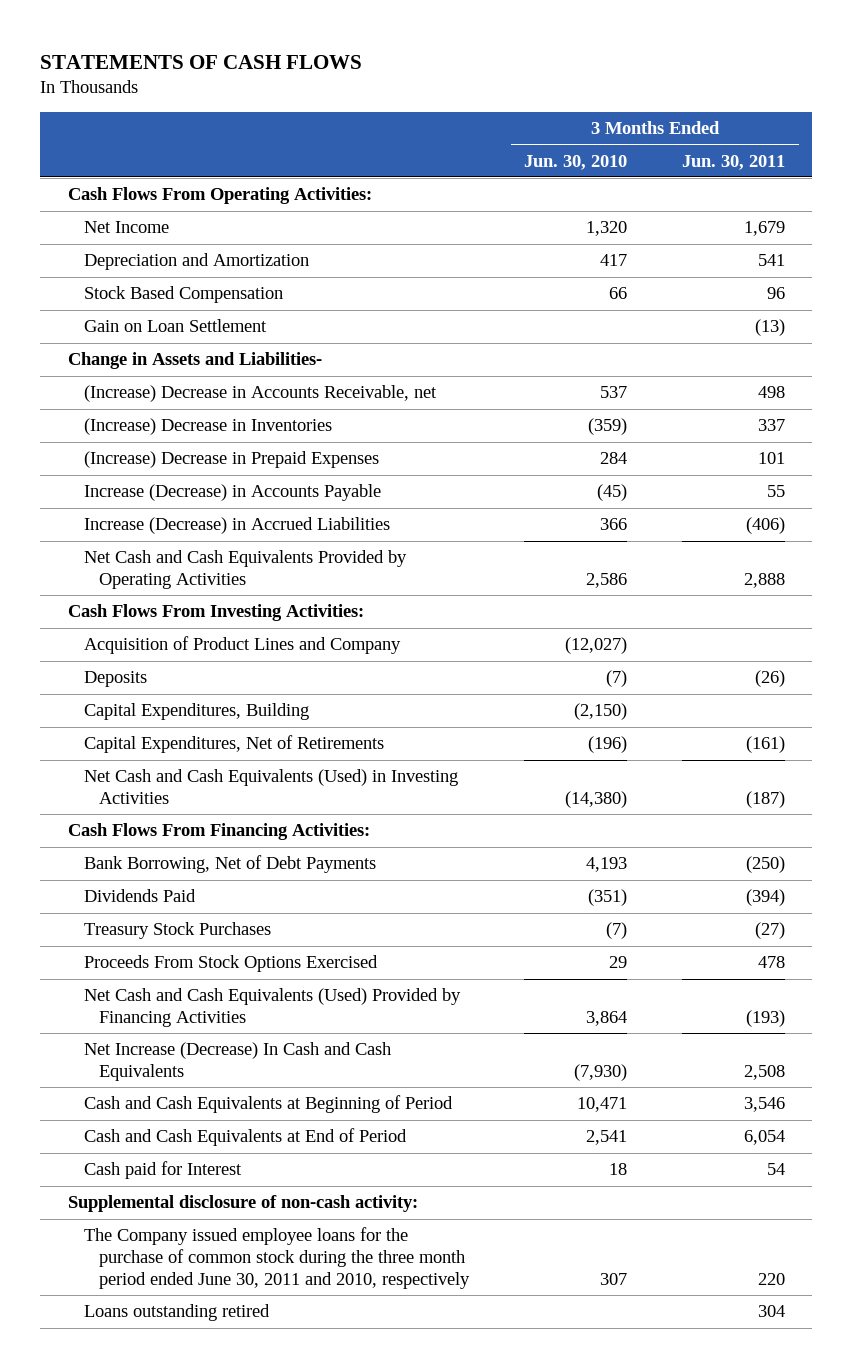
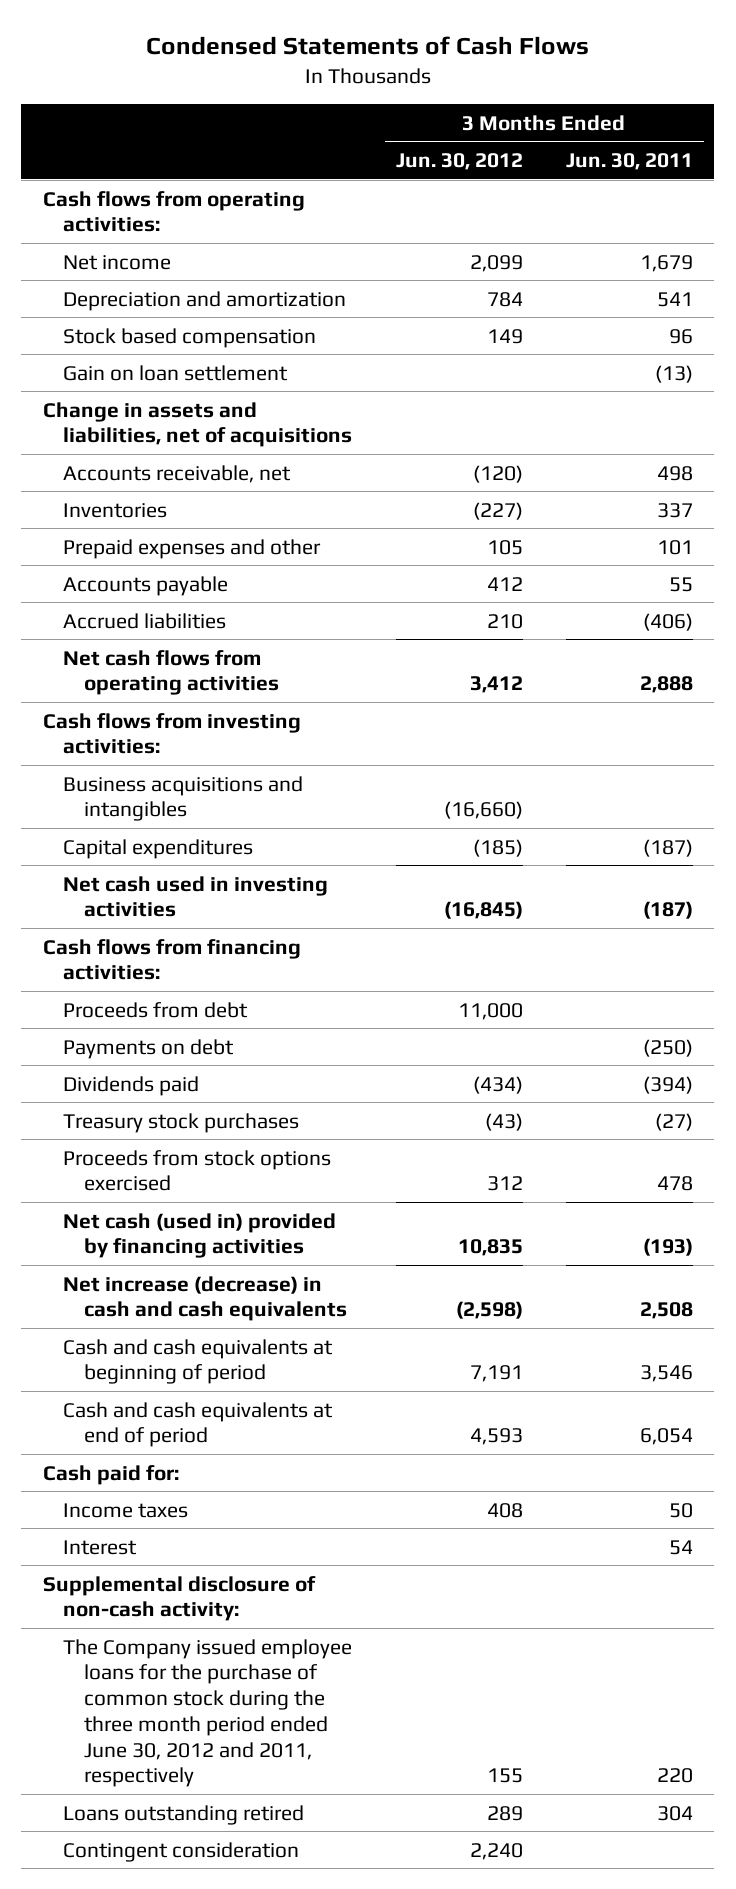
[40,54,363,69] STATEMENTS OF CASH FLOWS -> [145,36,589,56] Condensed Statements of Cash Flows
[524,154,628,170] Jun. 30, 2010 -> none
none -> [395,153,523,171] Jun. 30, 2012
[83,671,147,688] Deposits -> none
[83,703,309,721] Capital Expenditures, Building -> none
[83,855,376,874] Bank Borrowing, Net of Debt Payments -> none
[67,187,372,205] Cash Flows From Operating Activities: -> [42,190,305,233] Cash flows from operating activities:
[83,221,169,234] Net Income -> [63,254,172,270] Net income
[83,253,309,271] Depreciation and Amortization -> [63,290,347,311] Depreciation and amortization
[83,286,283,304] Stock Based Compensation -> [63,327,317,348] Stock based compensation
[83,319,267,333] Gain on Loan Settlement -> [63,364,289,381] Gain on loan settlement
[67,352,322,370] Change in Assets and Liabilities- -> [42,401,353,448] Change in assets and liabilities, net of acquisitions
[83,385,437,403] (Increase) Decrease in Accounts Receivable, net -> [63,464,292,483] Accounts receivable, net
[83,418,332,436] (Increase) Decrease in Inventories -> [63,502,168,518] Inventories
[83,451,379,469] (Increase) Decrease in Prepaid Expenses -> [63,538,322,559] Prepaid expenses and other
[83,484,381,502] Increase (Decrease) in Accounts Payable -> [63,575,229,596] Accounts payable
[83,517,390,535] Increase (Decrease) in Accrued Liabilities -> [63,612,227,629] Accrued liabilities
[83,550,407,589] Net Cash and Cash Equivalents Provided by Operating Activities -> [63,649,279,696] Net cash flows from operating activities
[67,604,364,622] Cash Flows From Investing Activities: -> [42,712,301,755] Cash flows from investing activities:
[83,636,401,655] Acquisition of Product Lines and Company -> [63,775,304,822] Business acquisitions and intangibles
[83,735,384,754] Capital Expenditures, Net of Retirements -> [63,838,254,859] Capital expenditures
[745,736,785,754] (161) -> [642,838,693,857] (187)
[83,769,458,804] Net Cash and Cash Equivalents (Used) in Investing Activities -> [63,875,329,918] Net cash used in investing activities
[67,823,370,841] Cash Flows From Financing Activities: -> [42,938,301,981] Cash flows from financing activities:
none -> [63,1001,249,1018] Proceeds from debt
none -> [63,1038,235,1059] Payments on debt
[83,889,196,903] Dividends Paid -> [63,1075,200,1096] Dividends paid
[83,922,271,940] Treasury Stock Purchases -> [63,1112,300,1133] Treasury stock purchases
[83,955,378,973] Proceeds From Stock Options Exercised -> [63,1149,332,1192] Proceeds from stock options exercised
[83,988,461,1027] Net Cash and Cash Equivalents (Used) Provided by Financing Activities -> [63,1212,337,1259] Net cash (used in) provided by financing activities
[83,1042,391,1081] Net Increase (Decrease) In Cash and Cash Equivalents -> [63,1275,347,1322] Net increase (decrease) in cash and cash equivalents
[83,1095,453,1114] Cash and Cash Equivalents at Beginning of Period -> [63,1338,334,1385] Cash and cash equivalents at beginning of period
[83,1128,407,1147] Cash and Cash Equivalents at End of Period -> [63,1401,334,1448] Cash and cash equivalents at end of period
none -> [42,1464,179,1485] Cash paid for:
none -> [63,1502,189,1518] Income taxes
[83,1161,242,1180] Cash paid for Interest -> [63,1539,138,1555] Interest
[83,1227,471,1289] The Company issued employee loans for the purchase of common stock during the three month period ended June 30, 2011 and 2010, respectively -> [63,1638,353,1788] The Company issued employee loans for the purchase of common stock during the three month period ended June 30, 2012 and 2011, respectively
none -> [63,1841,300,1862] Contingent consideration

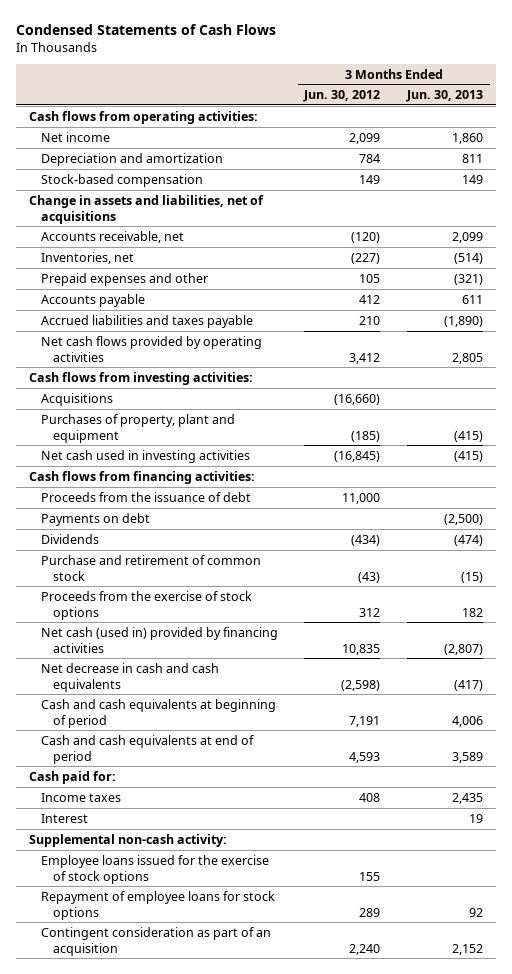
[565,153,693,171] Jun. 30, 2011 -> none
none -> [406,90,484,103] Jun. 30, 2013
[63,364,289,381] Gain on loan settlement -> none
[63,327,317,348] Stock based compensation -> [40,173,203,187] Stock-based compensation
[63,502,168,518] Inventories -> [40,251,134,264] Inventories, net
[63,612,227,629] Accrued liabilities -> [40,314,253,328] Accrued liabilities and taxes payable
[63,649,279,696] Net cash flows from operating activities -> [40,335,262,362] Net cash flows provided by operating activities
[63,775,304,822] Business acquisitions and intangibles -> [40,392,113,406] Acquisitions
[63,838,254,859] Capital expenditures -> [40,413,235,443] Purchases of property, plant and equipment
[63,1001,249,1018] Proceeds from debt -> [40,491,251,502] Proceeds from the issuance of debt
[63,1075,200,1096] Dividends paid -> [40,533,99,544] Dividends
[63,1112,300,1133] Treasury stock purchases -> [40,554,261,581] Purchase and retirement of common stock
[63,1149,332,1192] Proceeds from stock options exercised -> [40,590,252,620] Proceeds from the exercise of stock options
[63,1275,347,1322] Net increase (decrease) in cash and cash equivalents -> [40,662,219,692] Net decrease in cash and cash equivalents
[42,1575,316,1622] Supplemental disclosure of non-cash activity: -> [29,833,228,847] Supplemental non-cash activity:
[63,1638,353,1788] The Company issued employee loans for the purchase of common stock during the three month period ended June 30, 2012 and 2011, respectively -> [40,854,269,884] Employee loans issued for the exercise of stock options
[63,1804,305,1825] Loans outstanding retired -> [40,890,275,920] Repayment of employee loans for stock options
[63,1841,300,1862] Contingent consideration -> [40,926,271,956] Contingent consideration as part of an acquisition

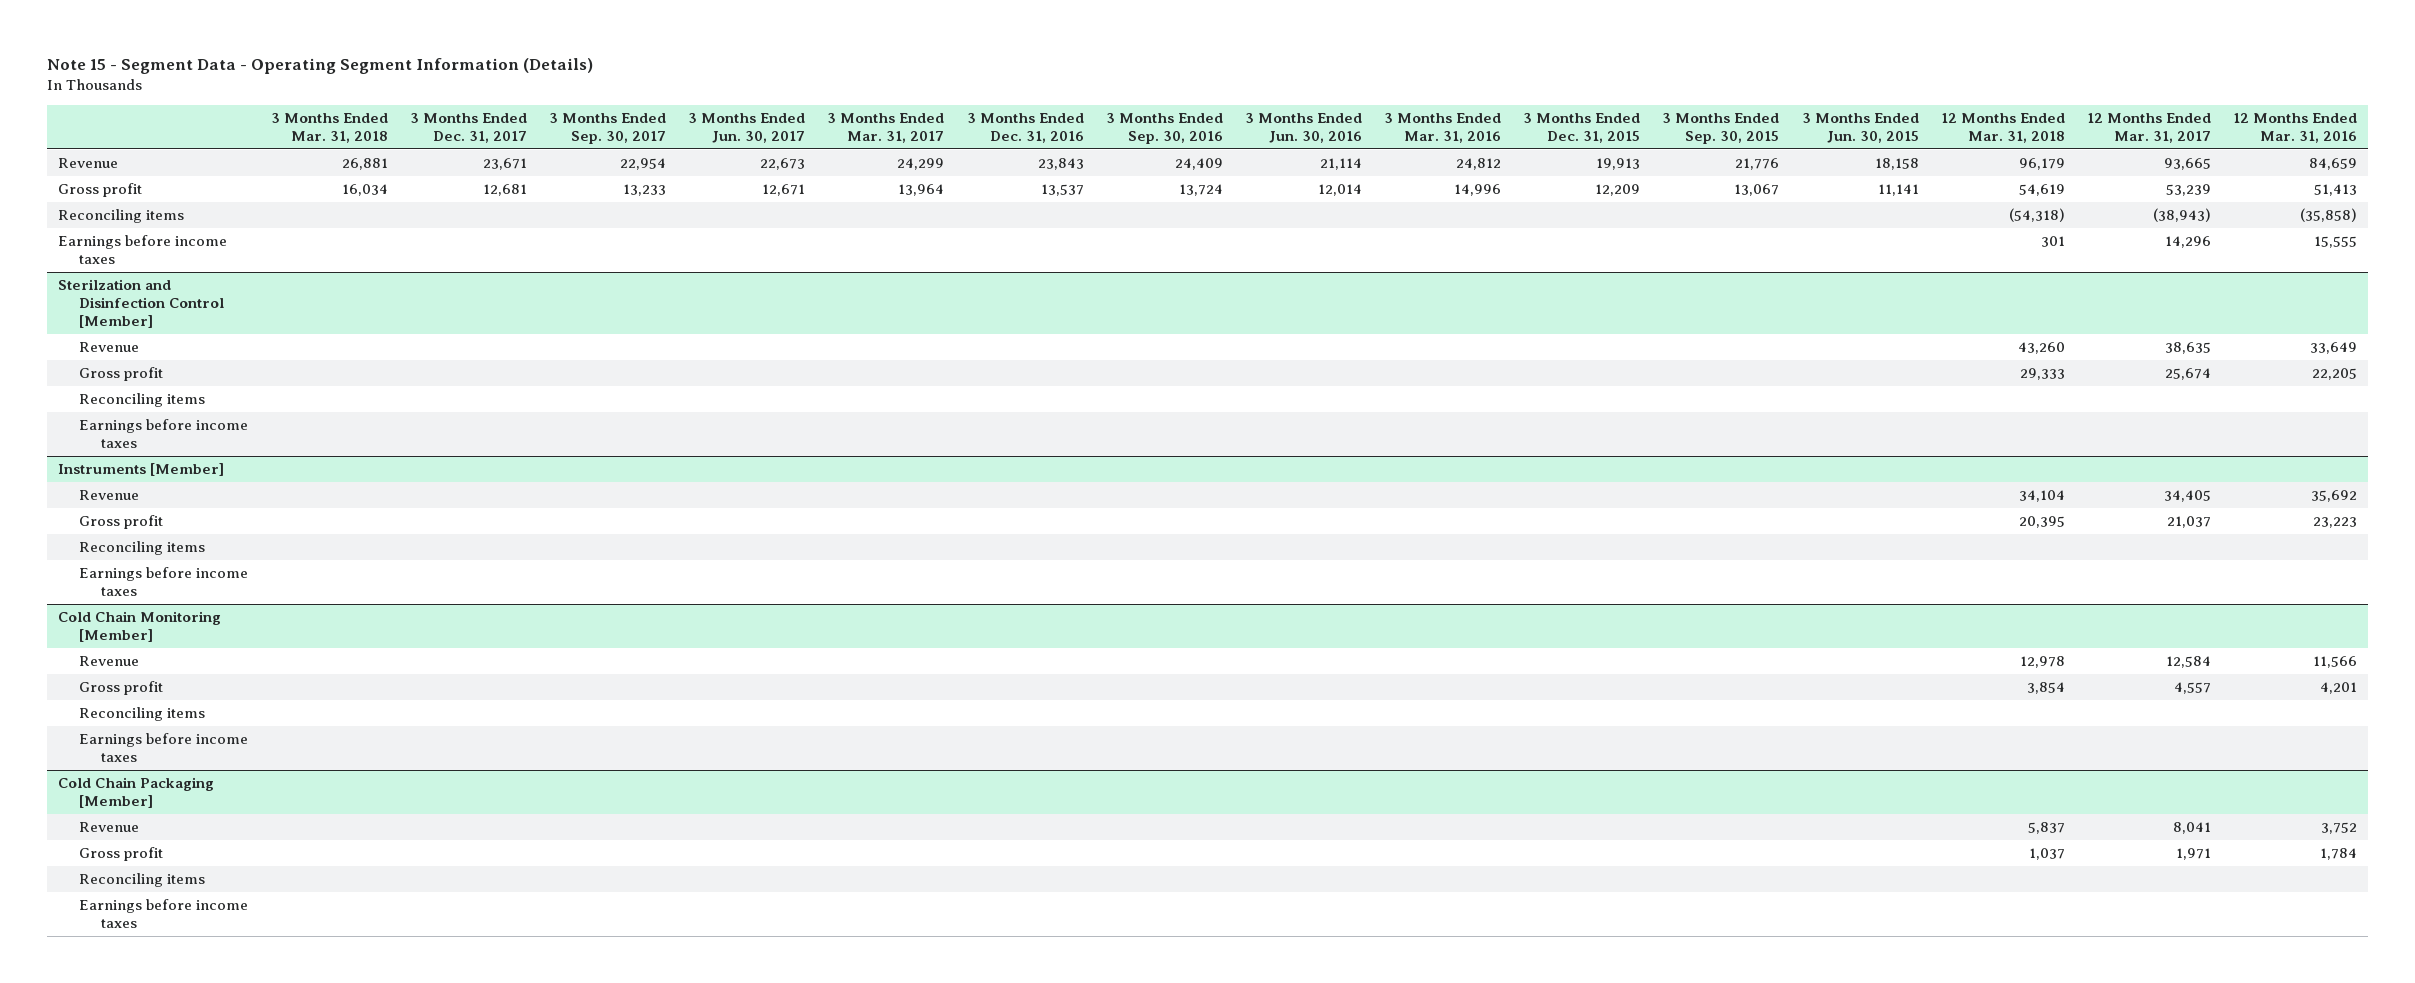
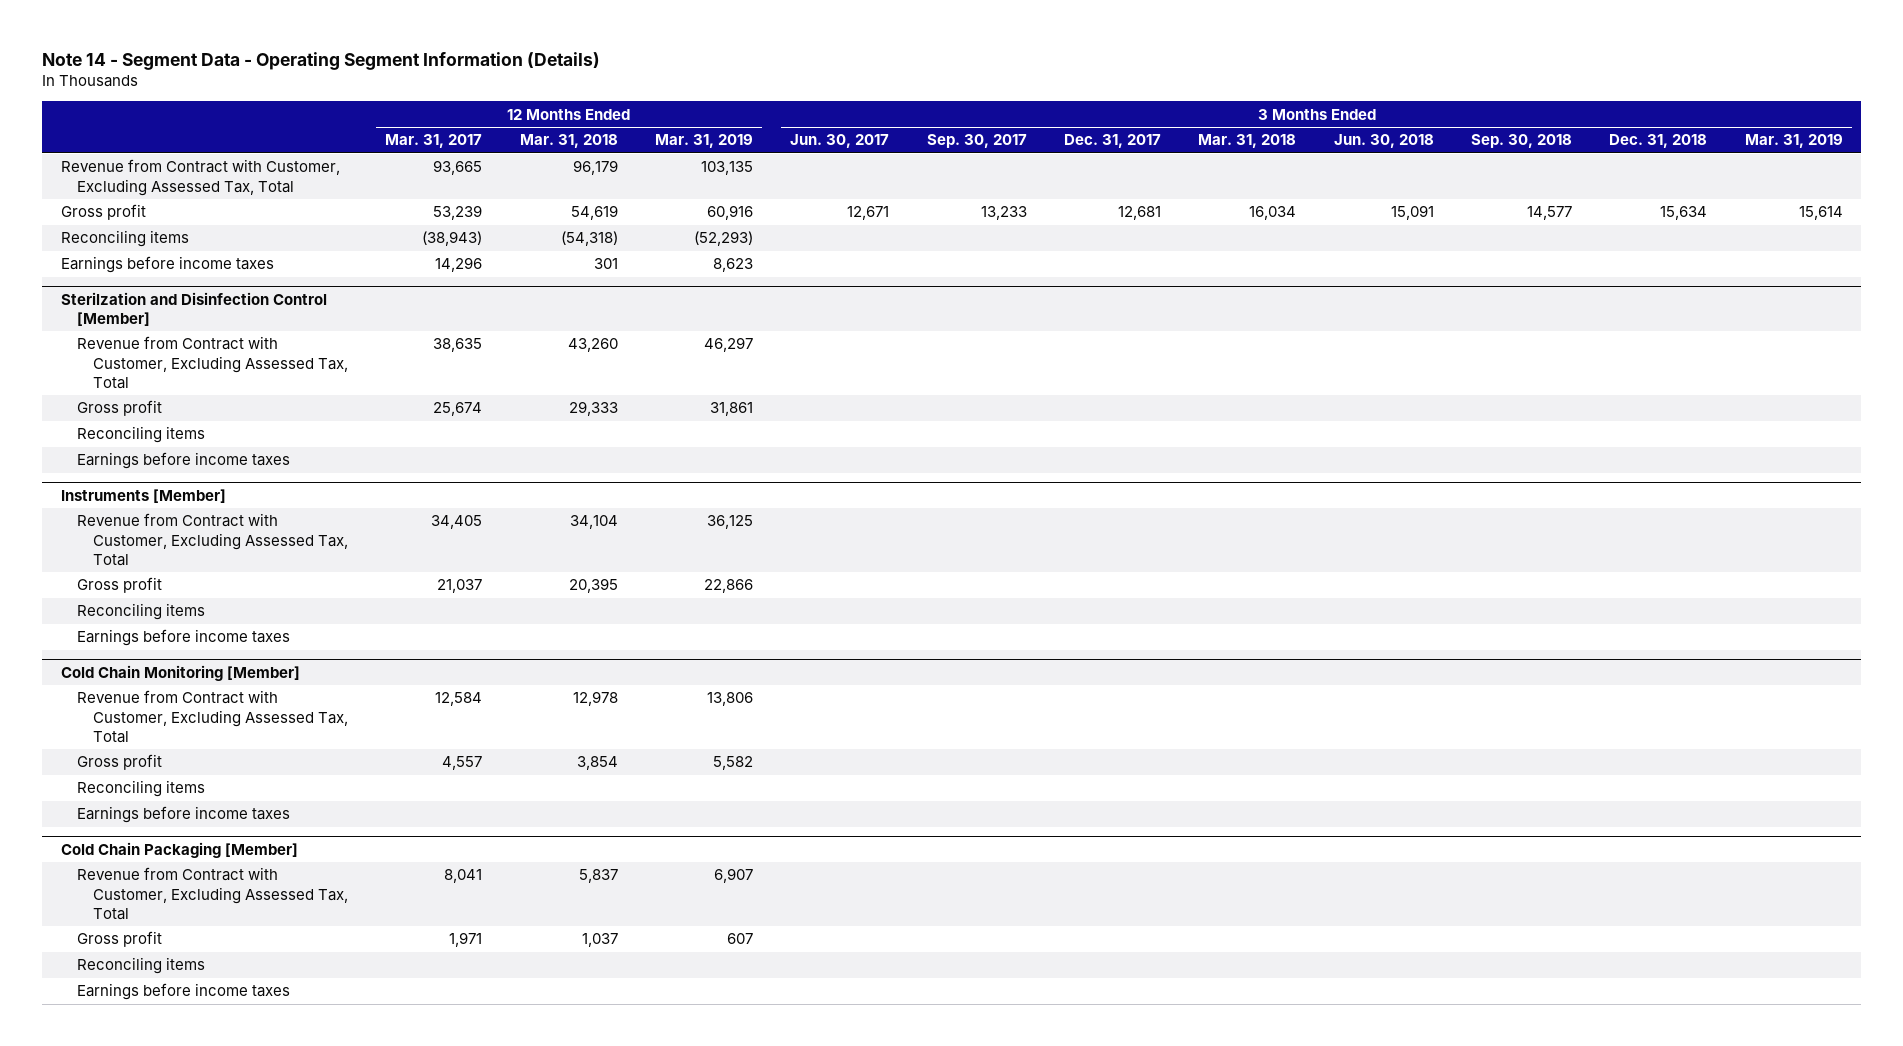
[47,58,594,75] Note 15 - Segment Data - Operating Segment Information (Details) -> [42,51,601,70] Note 14 - Segment Data - Operating Segment Information (Details)
[827,113,945,143] 3 Months Ended Mar. 31, 2017 -> none
[966,113,1084,143] 3 Months Ended Dec. 31, 2016 -> none
[1105,113,1223,144] 3 Months Ended Sep. 30, 2016 -> none
[1244,113,1362,143] 3 Months Ended Jun. 30, 2016 -> none
[1384,113,1502,143] 3 Months Ended Mar. 31, 2016 -> none
[1523,113,1641,143] 3 Months Ended Dec. 31, 2015 -> none
[1662,113,1780,144] 3 Months Ended Sep. 30, 2015 -> none
[1801,113,1919,143] 3 Months Ended Jun. 30, 2015 -> none
[2233,113,2358,143] 12 Months Ended Mar. 31, 2016 -> none
none -> [655,134,754,149] Mar. 31, 2019
none -> [1333,134,1434,149] Jun. 30, 2018
none -> [1471,134,1573,149] Sep. 30, 2018
none -> [1609,134,1708,149] Dec. 31, 2018
none -> [1744,134,1843,149] Mar. 31, 2019
[58,158,119,169] Revenue -> none
none -> [60,159,340,196] Revenue from Contract with Customer, Excluding Assessed Tax, Total
[79,342,140,353] Revenue -> [76,336,349,389] Revenue from Contract with Customer, Excluding Assessed Tax, Total
[79,490,140,501] Revenue -> [76,513,349,566] Revenue from Contract with Customer, Excluding Assessed Tax, Total
[79,656,140,667] Revenue -> [76,690,349,743] Revenue from Contract with Customer, Excluding Assessed Tax, Total
[79,822,140,833] Revenue -> [76,867,349,920] Revenue from Contract with Customer, Excluding Assessed Tax, Total

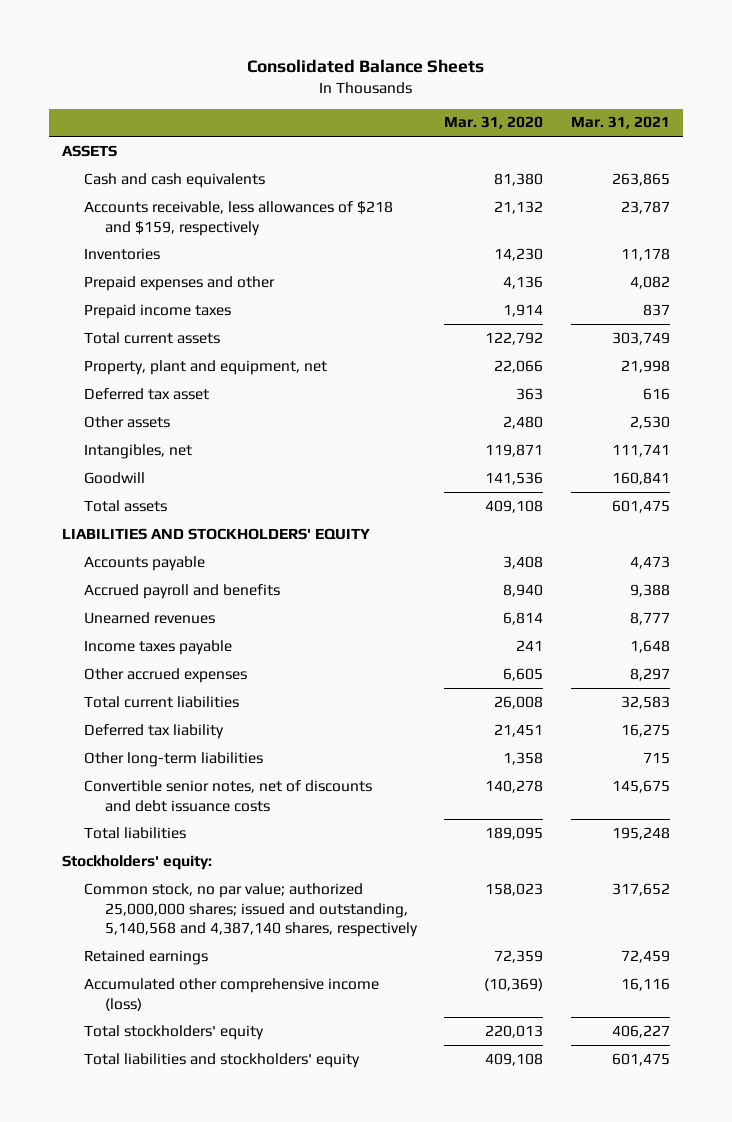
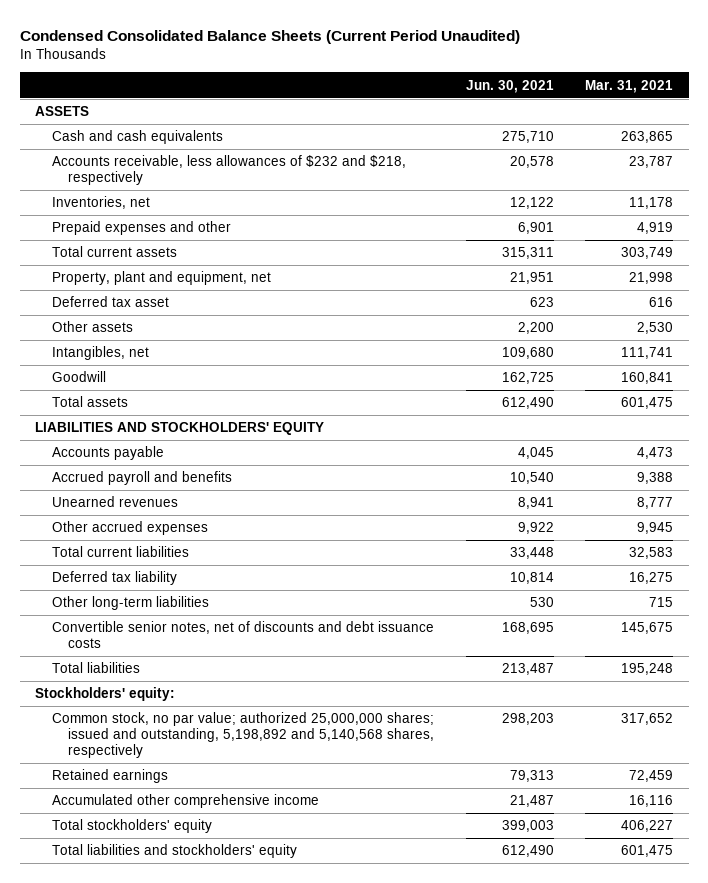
[246,59,484,74] Consolidated Balance Sheets -> [19,29,520,44] Condensed Consolidated Balance Sheets (Current Period Unaudited)
[444,116,544,130] Mar. 31, 2020 -> none
none -> [465,79,554,93] Jun. 30, 2021
[83,303,231,319] Prepaid income taxes -> none
[83,200,393,236] Accounts receivable, less allowances of $218 and $159, respectively -> [51,155,406,186] Accounts receivable, less allowances of $232 and $218, respectively
[83,247,160,260] Inventories -> [51,196,150,210] Inventories, net
[629,275,670,289] 4,082 -> [637,222,674,235] 4,919
[83,639,232,655] Income taxes payable -> none
[629,667,670,681] 8,297 -> [637,522,674,535] 9,945
[83,882,419,938] Common stock, no par value; authorized 25,000,000 shares; issued and outstanding, 5,140,568 and 4,387,140 shares, respectively -> [51,712,435,758] Common stock, no par value; authorized 25,000,000 shares; issued and outstanding, 5,198,892 and 5,140,568 shares, respectively
[83,977,379,1011] Accumulated other comprehensive income (loss) -> [51,794,319,809] Accumulated other comprehensive income

